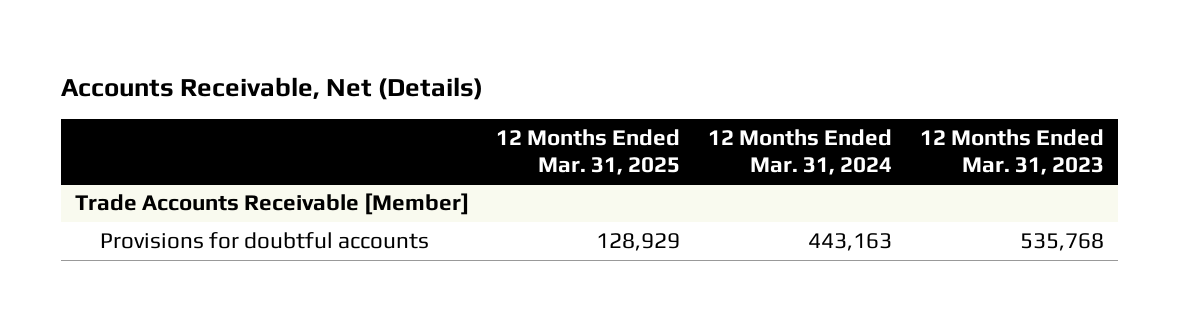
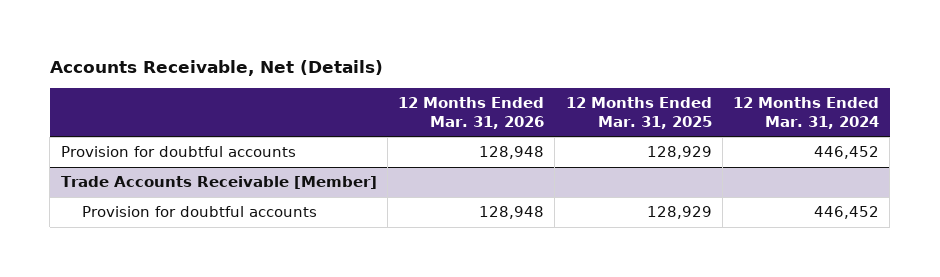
[919,129,1104,175] 12 Months Ended Mar. 31, 2023 -> none
none -> [398,96,545,129] 12 Months Ended Mar. 31, 2026
none -> [60,146,296,158] Provision for doubtful accounts
[99,232,429,250] Provisions for doubtful accounts -> [81,206,317,218] Provision for doubtful accounts
[808,233,893,252] 443,163 -> [814,206,880,220] 446,452

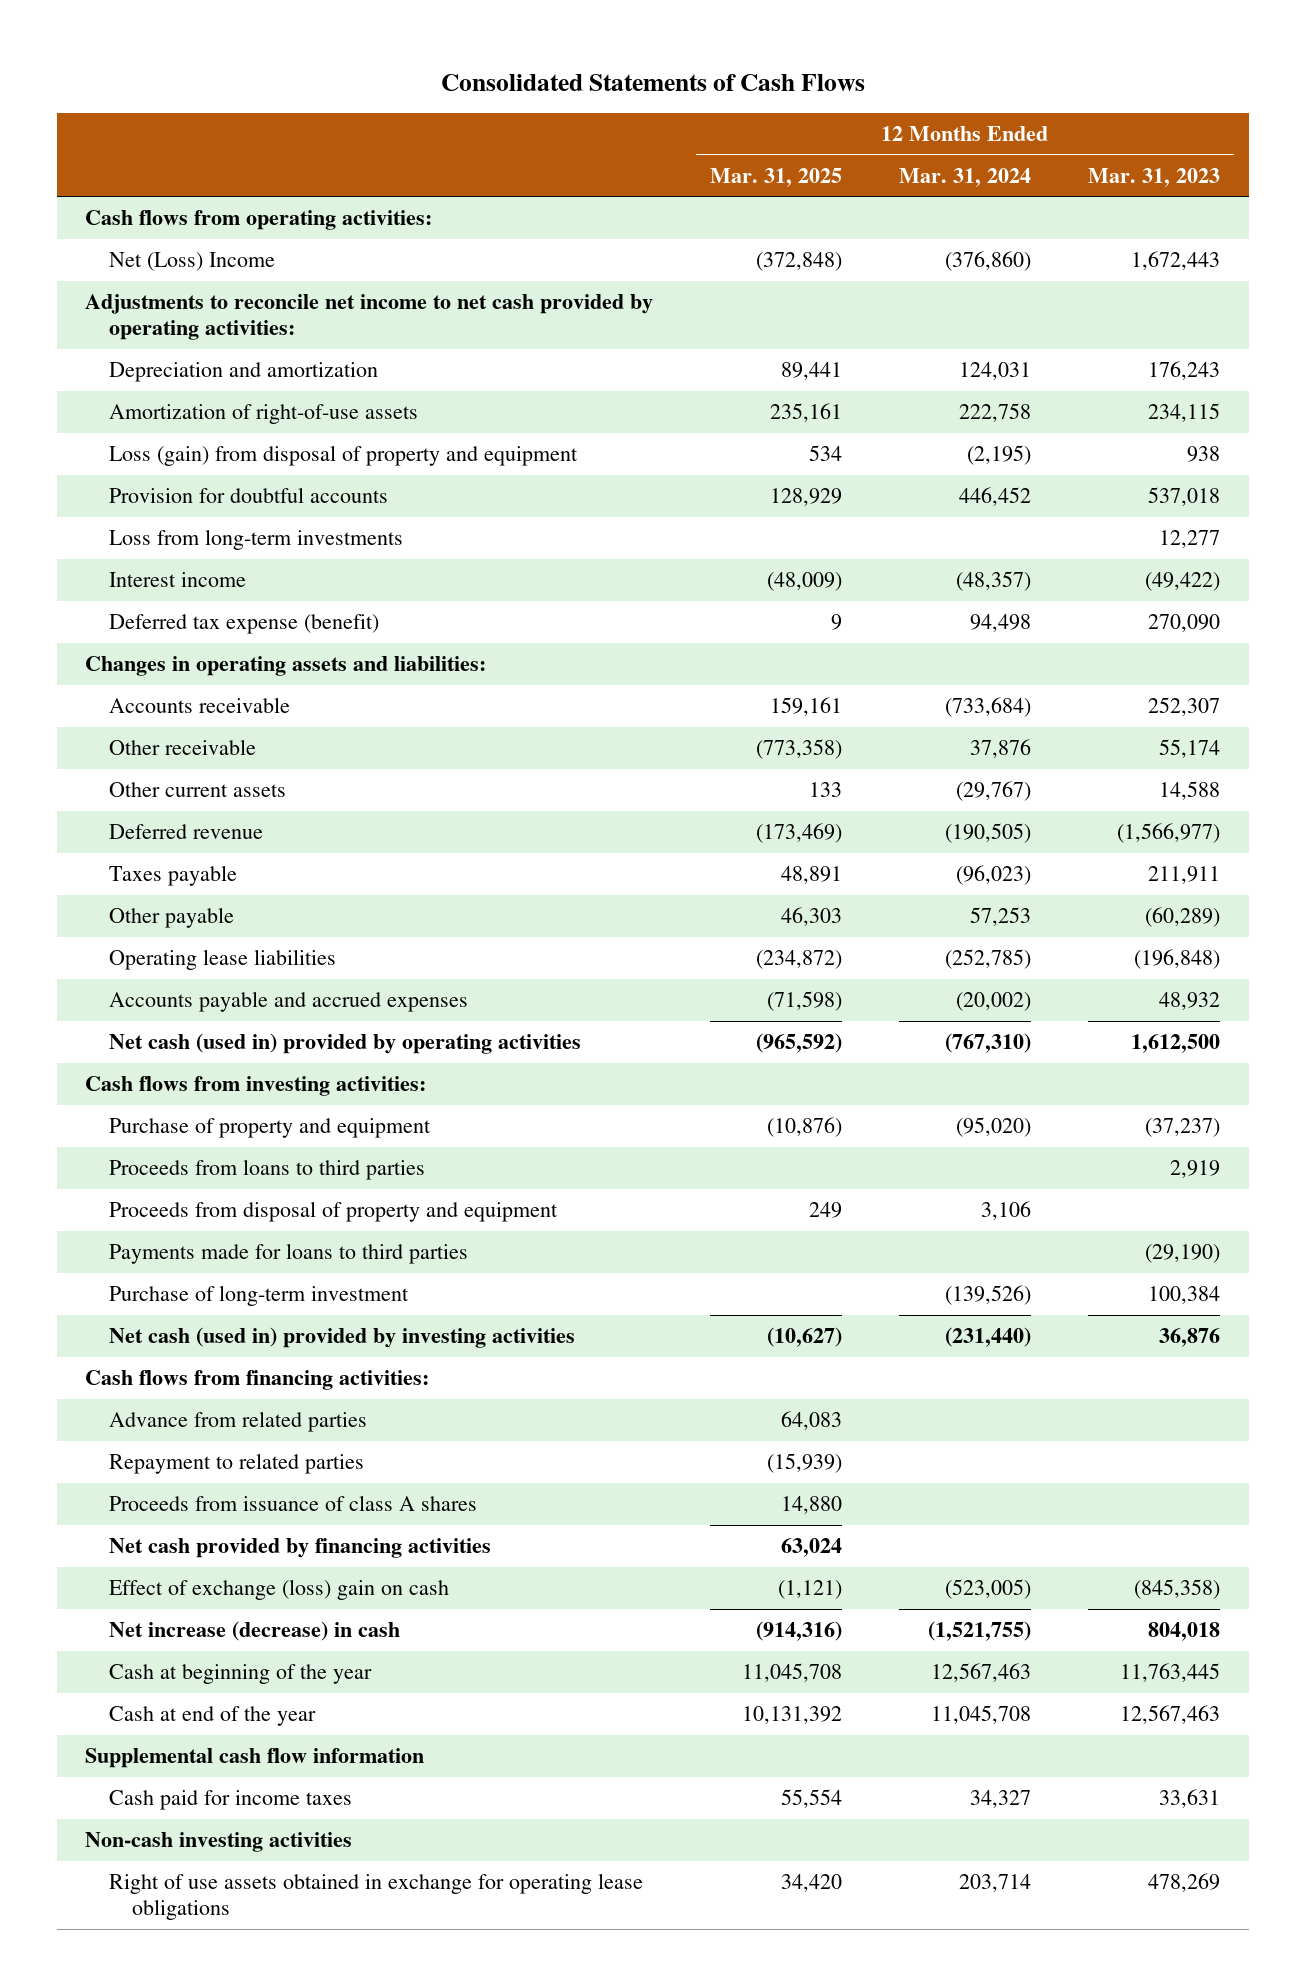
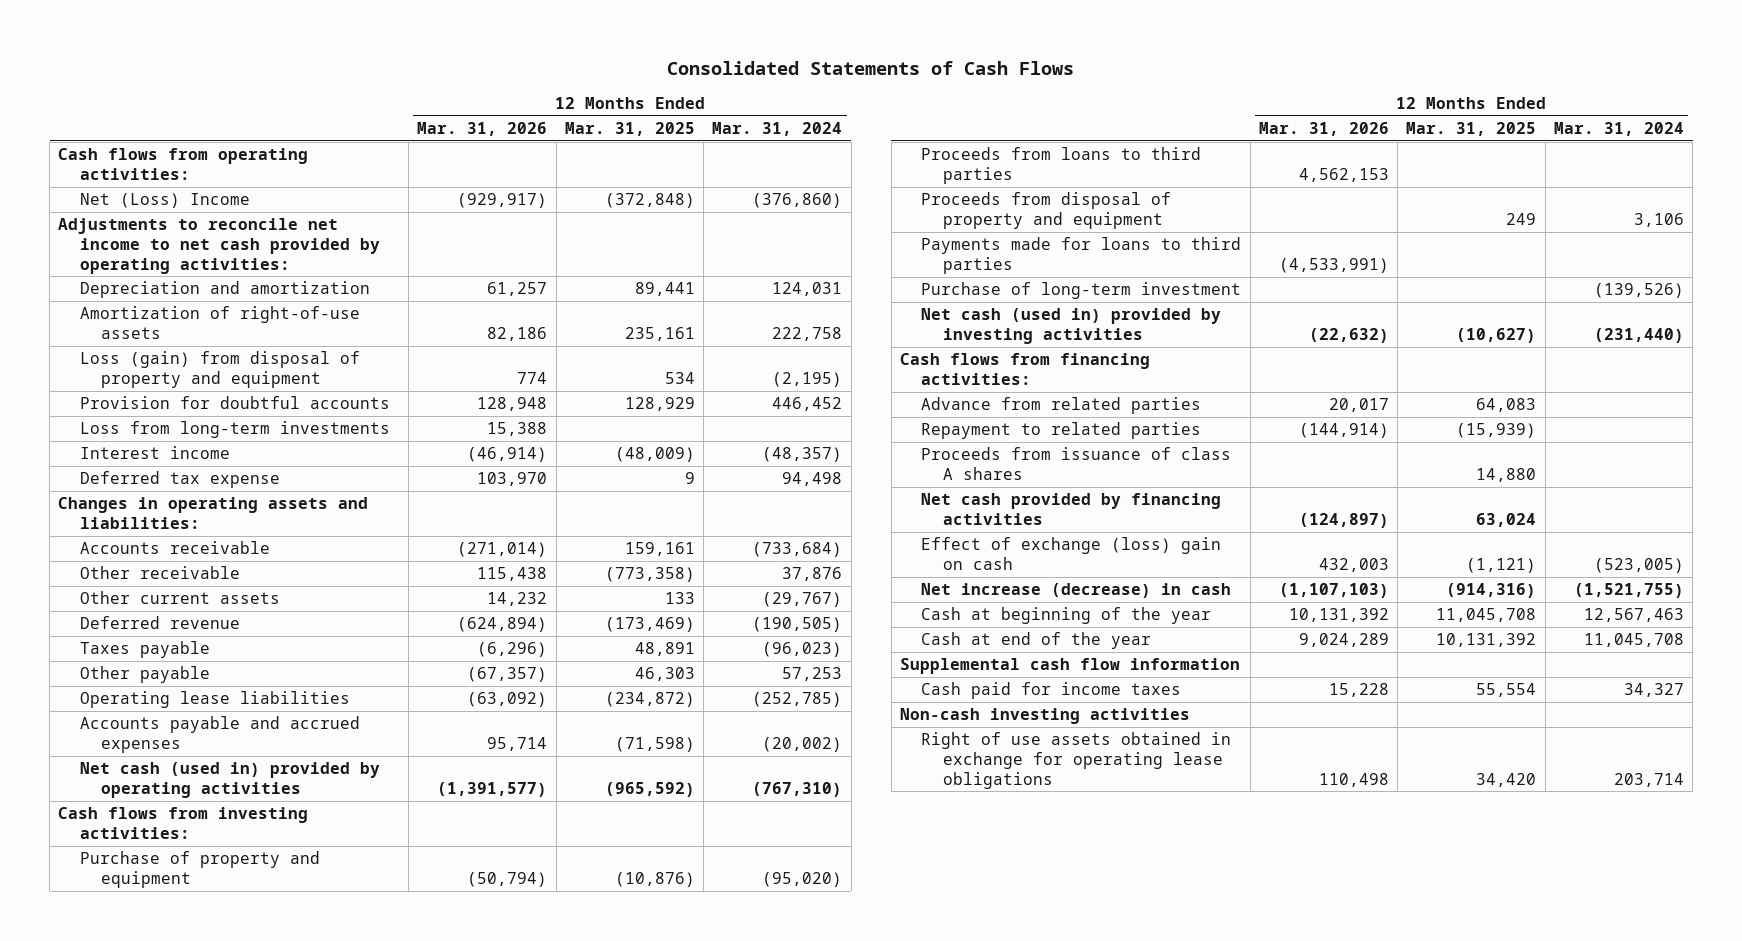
[1088,167,1221,187] Mar. 31, 2023 -> none
none -> [417,122,548,137] Mar. 31, 2026
[108,614,379,635] Deferred tax expense (benefit) -> [79,471,280,489] Deferred tax expense

